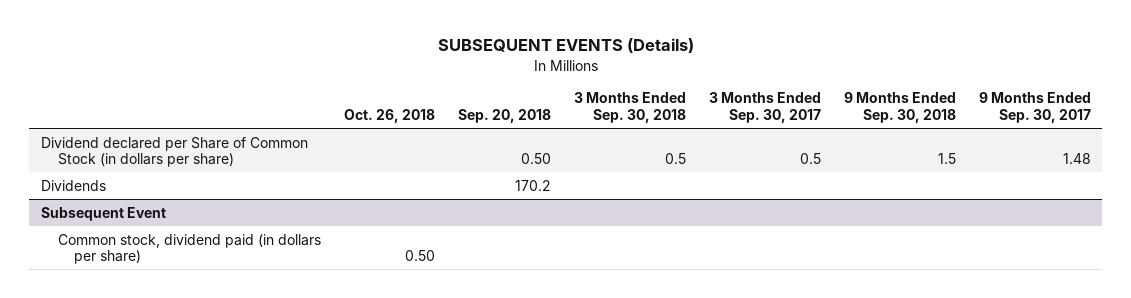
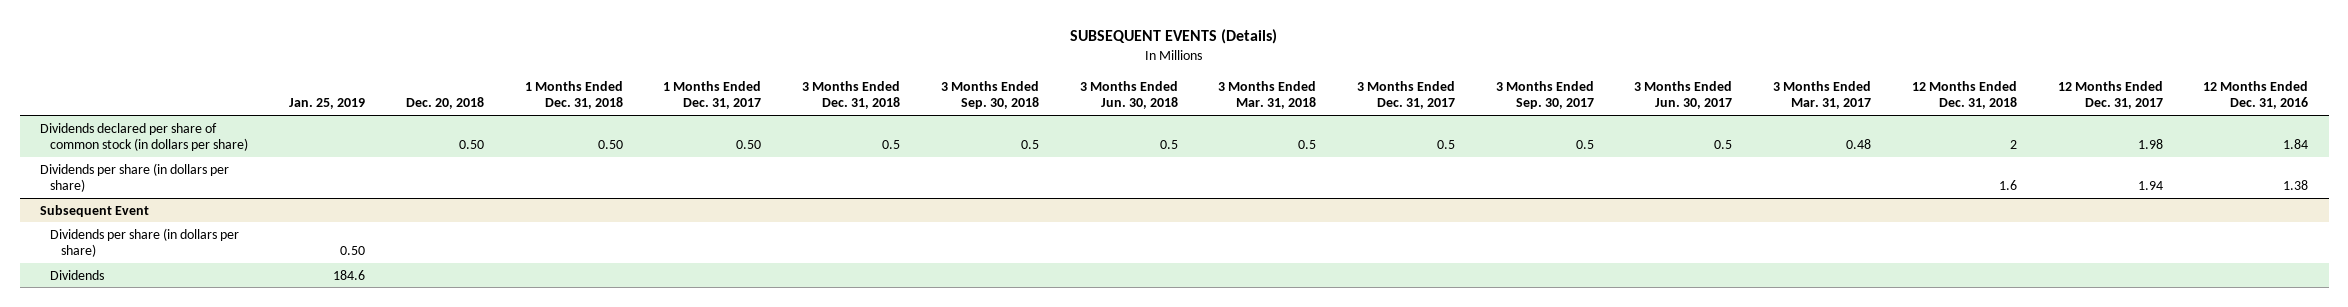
[343,108,435,123] Oct. 26, 2018 -> none
[457,108,551,123] Sep. 20, 2018 -> none
[843,92,956,123] 9 Months Ended Sep. 30, 2018 -> none
[978,92,1091,123] 9 Months Ended Sep. 30, 2017 -> none
none -> [289,98,366,110] Jan. 25, 2019
none -> [405,97,484,110] Dec. 20, 2018
none -> [524,80,623,110] 1 Months Ended Dec. 31, 2018
none -> [663,80,762,110] 1 Months Ended Dec. 31, 2017
none -> [802,80,901,110] 3 Months Ended Dec. 31, 2018
none -> [1079,80,1178,110] 3 Months Ended Jun. 30, 2018
none -> [1218,80,1317,110] 3 Months Ended Mar. 31, 2018
none -> [1356,80,1455,110] 3 Months Ended Dec. 31, 2017
none -> [1634,80,1733,110] 3 Months Ended Jun. 30, 2017
none -> [1773,80,1872,110] 3 Months Ended Mar. 31, 2017
none -> [1911,80,2017,110] 12 Months Ended Dec. 31, 2018
none -> [2057,80,2163,110] 12 Months Ended Dec. 31, 2017
none -> [2203,80,2309,110] 12 Months Ended Dec. 31, 2016
[40,179,106,191] Dividends -> none
[40,136,308,168] Dividend declared per Share of Common Stock (in dollars per share) -> [39,122,249,152] Dividends declared per share of common stock (in dollars per share)
none -> [39,162,229,193] Dividends per share (in dollars per share)
[57,233,321,265] Common stock, dividend paid (in dollars per share) -> [50,227,240,258] Dividends per share (in dollars per share)
none -> [50,269,105,280] Dividends

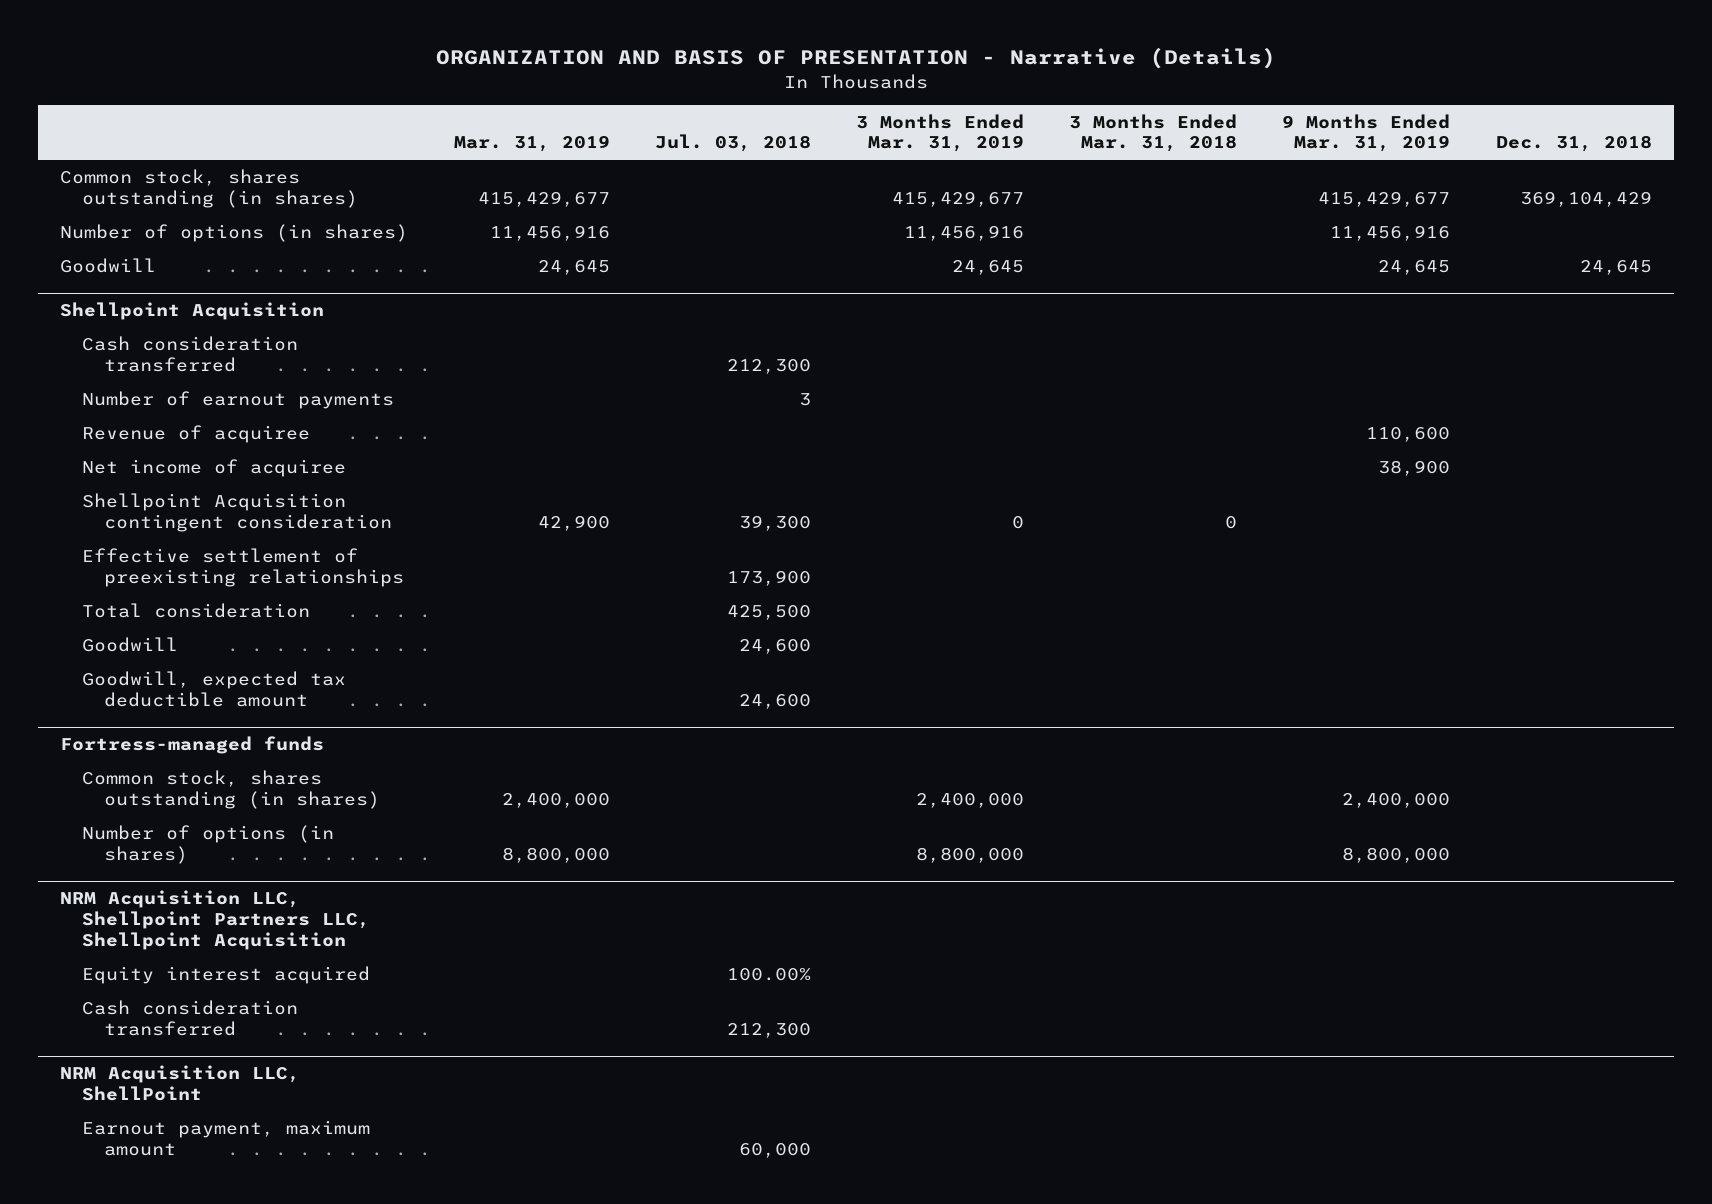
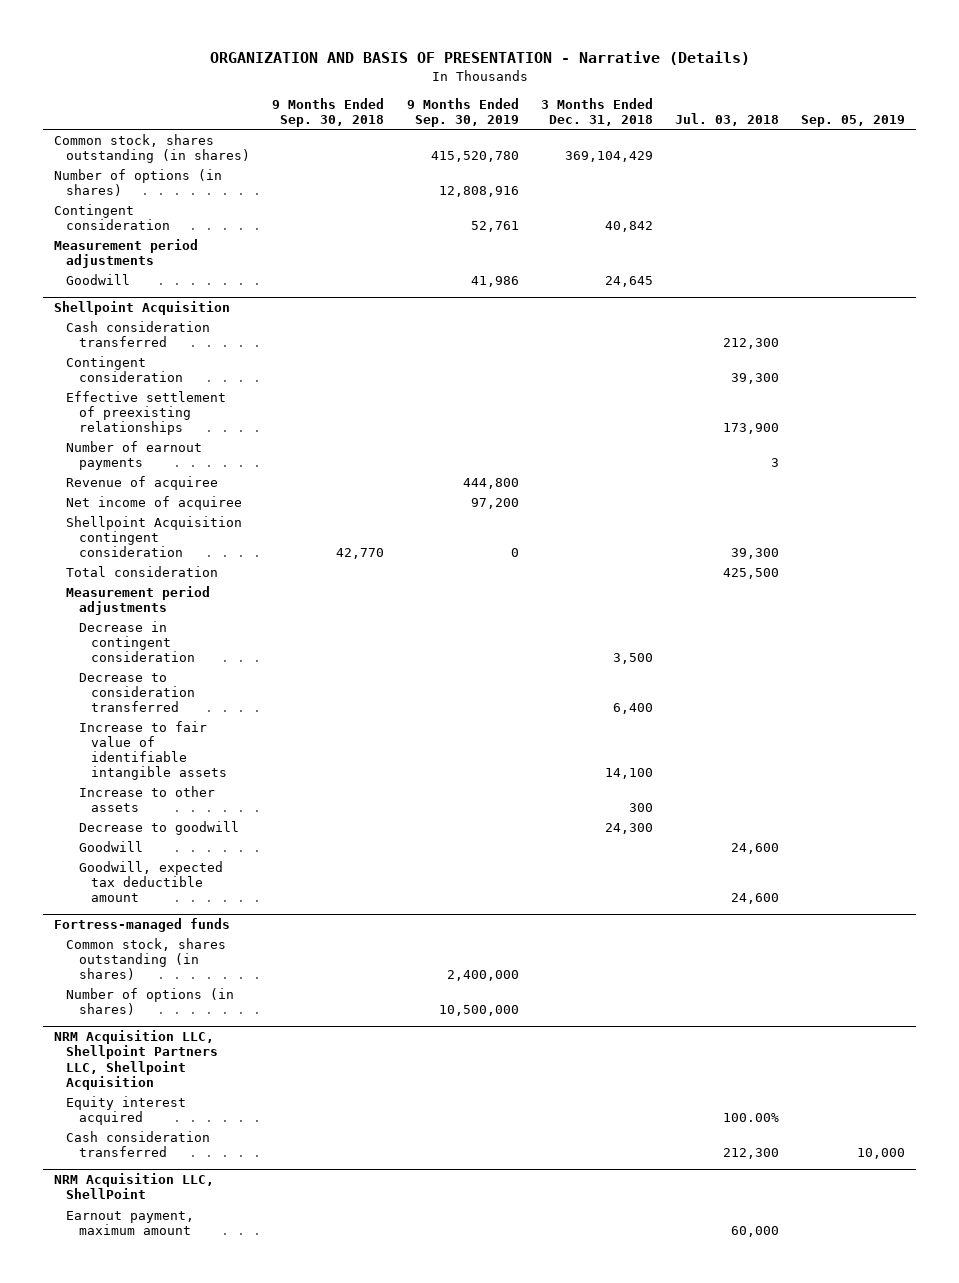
[453,135,610,153] Mar. 31, 2019 -> none
[856,113,1025,153] 3 Months Ended Mar. 31, 2019 -> none
[1069,113,1238,153] 3 Months Ended Mar. 31, 2018 -> none
[1282,113,1451,153] 9 Months Ended Mar. 31, 2019 -> none
[1495,135,1652,153] Dec. 31, 2018 -> none
none -> [272,98,385,128] 9 Months Ended Sep. 30, 2018
none -> [406,98,519,128] 9 Months Ended Sep. 30, 2019
none -> [540,98,653,127] 3 Months Ended Dec. 31, 2018
none -> [801,115,906,128] Sep. 05, 2019
none -> [54,203,171,230] Contingent consideration
none -> [54,238,199,268] Measurement period adjustments
none -> [66,355,183,382] Contingent consideration
[82,547,405,587] Effective settlement of preexisting relationships -> [66,390,227,436] Effective settlement of preexisting relationships
none -> [66,585,211,615] Measurement period adjustments
none -> [78,620,195,663] Decrease in contingent consideration
none -> [78,672,195,713] Decrease to consideration transferred
none -> [78,720,227,781] Increase to fair value of identifiable intangible assets
none -> [78,785,215,812] Increase to other assets
none -> [78,820,239,835] Decrease to goodwill

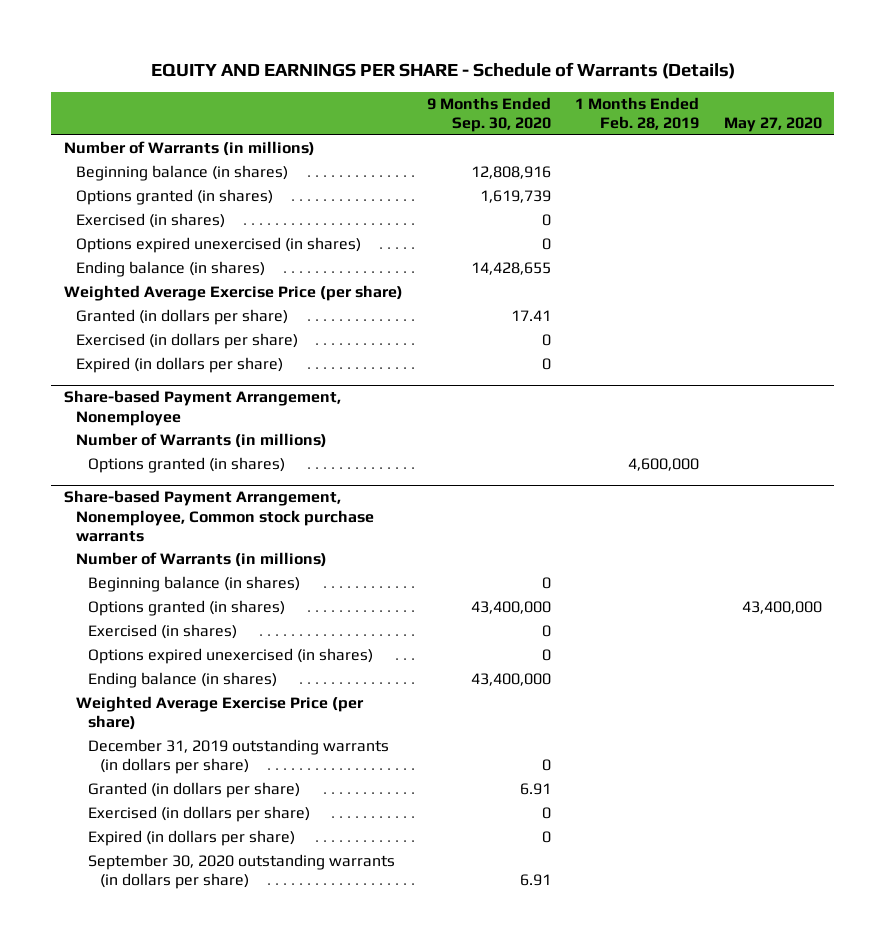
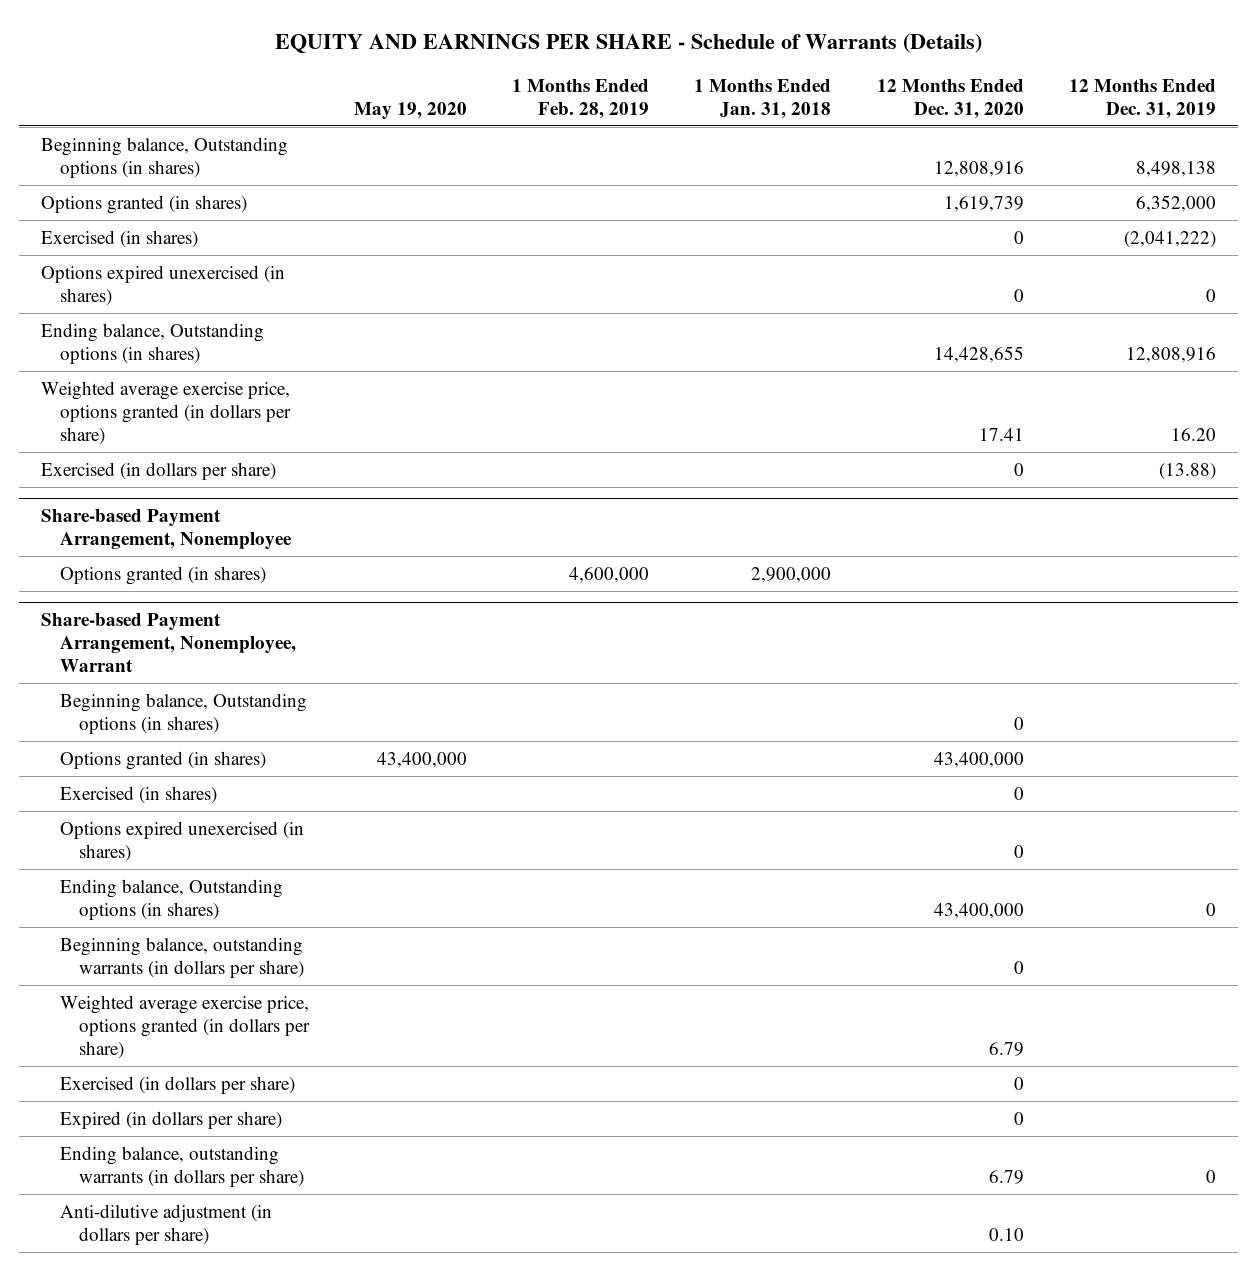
[427,97,552,133] 9 Months Ended Sep. 30, 2020 -> none
[723,117,822,133] May 27, 2020 -> none
none -> [354,101,468,119] May 19, 2020
none -> [694,78,832,119] 1 Months Ended Jan. 31, 2018
none -> [876,78,1024,119] 12 Months Ended Dec. 31, 2020
none -> [1068,78,1216,119] 12 Months Ended Dec. 31, 2019
[63,140,315,156] Number of Warrants (in millions) -> none
[75,164,288,181] Beginning balance (in shares) -> [41,136,289,178] Beginning balance, Outstanding options (in shares)
[63,284,403,301] Weighted Average Exercise Price (per share) -> none
[75,260,265,277] Ending balance (in shares) -> [41,322,265,364] Ending balance, Outstanding options (in shares)
[75,308,288,325] Granted (in dollars per share) -> [41,380,291,445] Weighted average exercise price, options granted (in dollars per share)
[75,356,283,373] Expired (in dollars per share) -> none
[75,432,327,448] Number of Warrants (in millions) -> none
[75,551,327,567] Number of Warrants (in millions) -> none
[63,490,374,542] Share-based Payment Arrangement, Nonemployee, Common stock purchase warrants -> [41,613,296,673] Share-based Payment Arrangement, Nonemployee, Warrant
[87,575,300,592] Beginning balance (in shares) -> [59,692,307,734] Beginning balance, Outstanding options (in shares)
[75,695,364,731] Weighted Average Exercise Price (per share) -> none
[87,671,277,688] Ending balance (in shares) -> [59,878,283,920] Ending balance, Outstanding options (in shares)
[87,738,389,775] December 31, 2019 outstanding warrants (in dollars per share) -> [59,936,304,978] Beginning balance, outstanding warrants (in dollars per share)
[87,781,300,798] Granted (in dollars per share) -> [59,994,310,1059] Weighted average exercise price, options granted (in dollars per share)
[87,853,395,890] September 30, 2020 outstanding warrants (in dollars per share) -> [59,1145,304,1187] Ending balance, outstanding warrants (in dollars per share)
none -> [59,1203,272,1245] Anti-dilutive adjustment (in dollars per share)

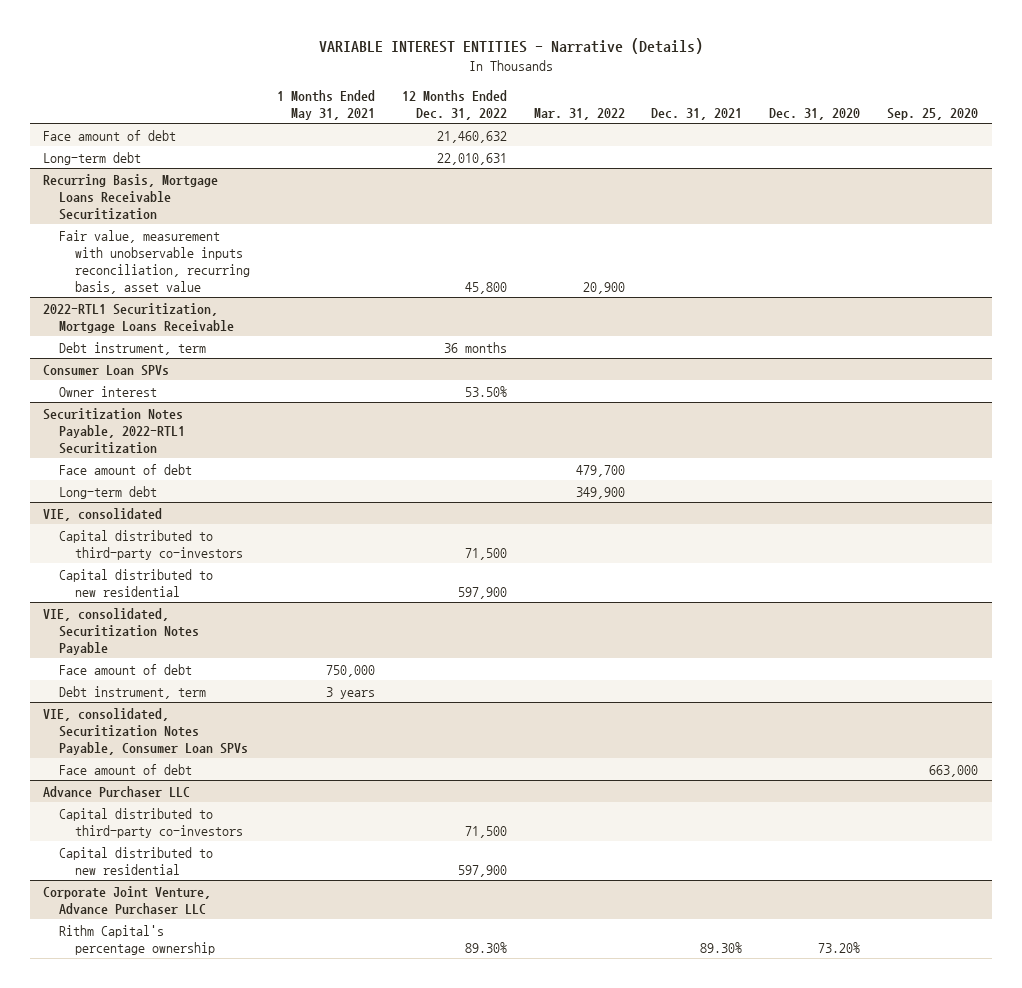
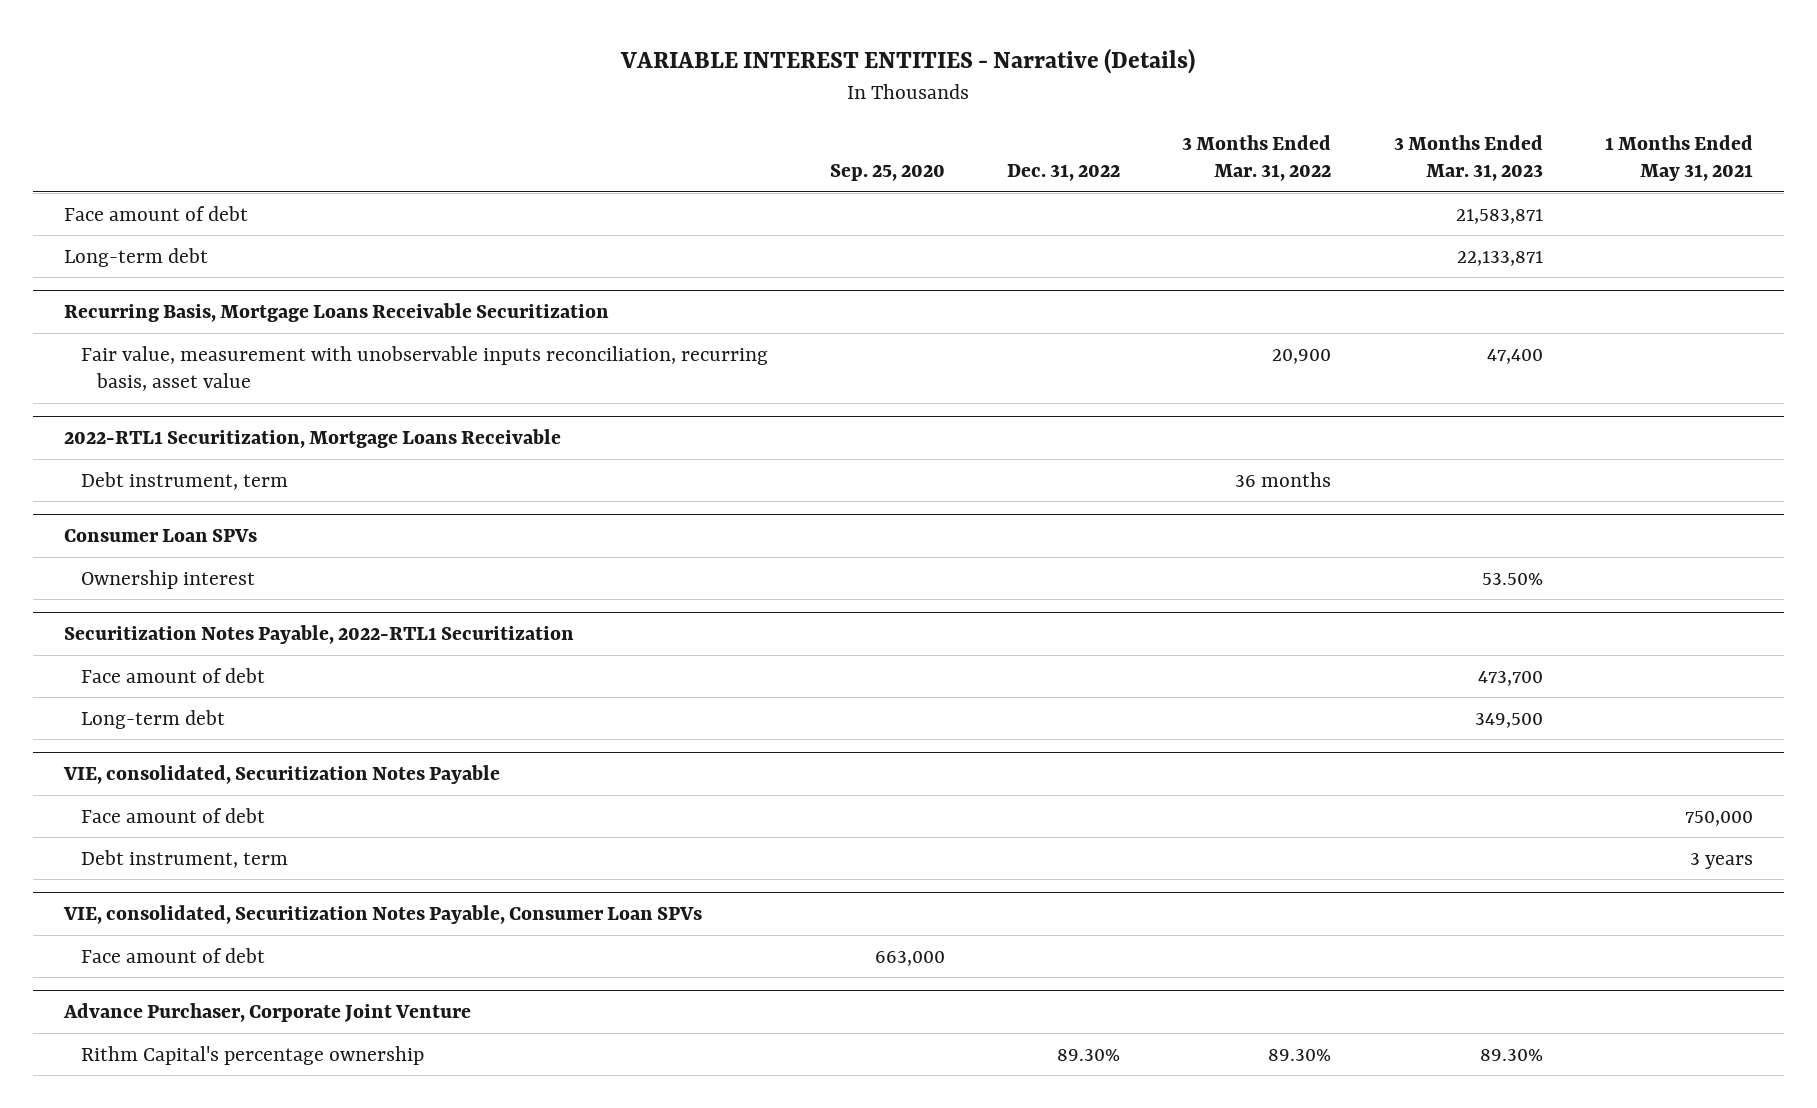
[401,89,507,120] 12 Months Ended Dec. 31, 2022 -> none
[533,107,625,120] Mar. 31, 2022 -> none
[651,107,743,120] Dec. 31, 2021 -> none
[769,107,861,120] Dec. 31, 2020 -> none
none -> [1007,164,1121,182] Dec. 31, 2022
none -> [1182,134,1332,182] 3 Months Ended Mar. 31, 2022
none -> [1393,134,1543,182] 3 Months Ended Mar. 31, 2023
[59,385,158,397] Owner interest -> [80,569,255,589] Ownership interest
[43,507,163,521] VIE, consolidated -> none
[59,529,243,560] Capital distributed to third-party co-investors -> none
[59,568,214,597] Capital distributed to new residential -> none
[43,785,191,797] Advance Purchaser LLC -> none
[59,807,243,838] Capital distributed to third-party co-investors -> none
[59,846,214,875] Capital distributed to new residential -> none
[43,885,212,914] Corporate Joint Venture, Advance Purchaser LLC -> [62,1003,471,1023] Advance Purchaser, Corporate Joint Venture

